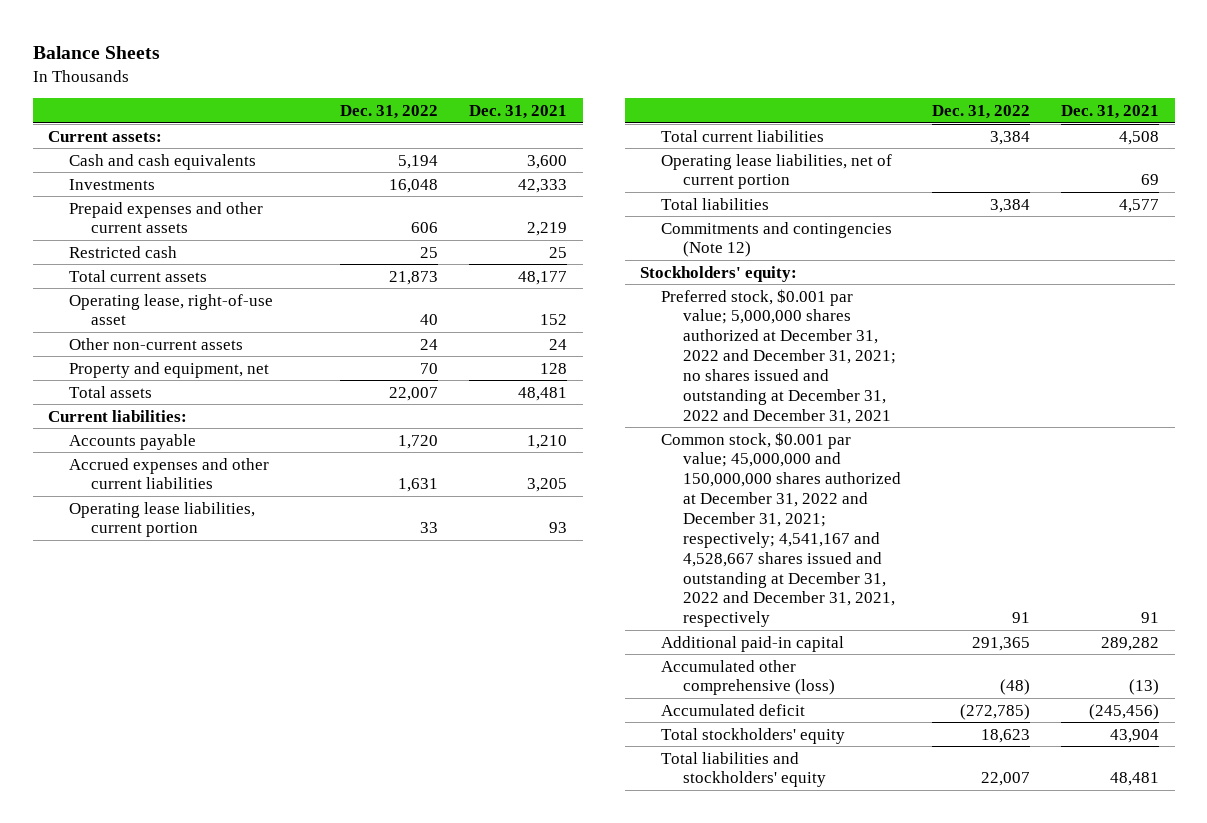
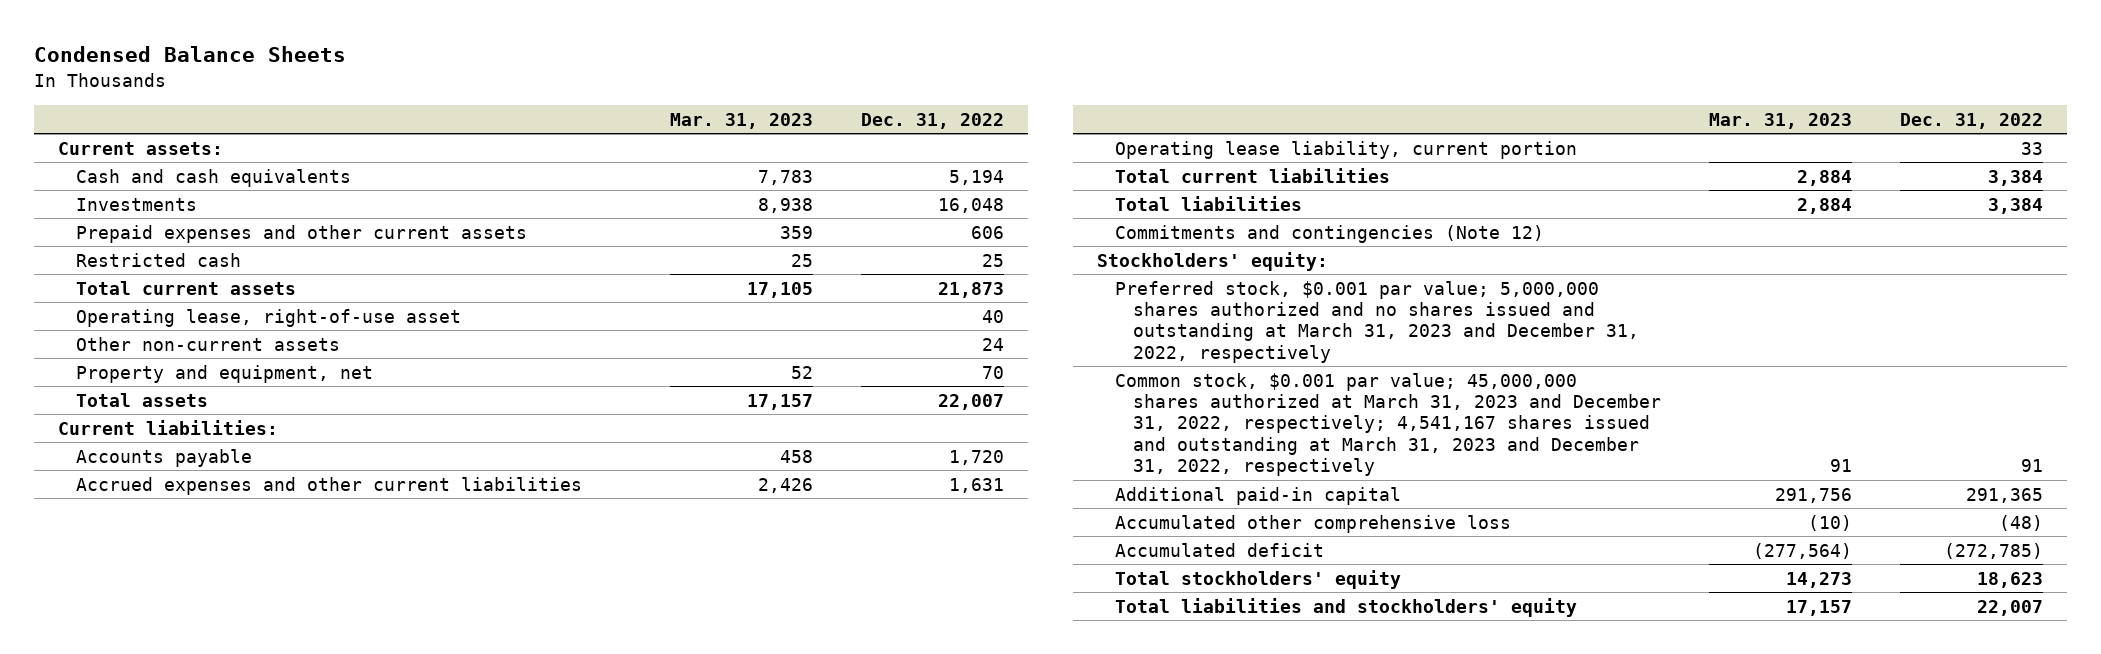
[32,45,160,59] Balance Sheets -> [34,46,347,63] Condensed Balance Sheets
[468,104,567,119] Dec. 31, 2021 -> none
none -> [670,112,814,129] Mar. 31, 2023
[69,501,256,538] Operating lease liabilities, current portion -> [1115,140,1578,159] Operating lease liability, current portion
[661,153,893,190] Operating lease liabilities, net of current portion -> none
[661,288,896,424] Preferred stock, $0.001 par value; 5,000,000 shares authorized at December 31, 2022 and December 31, 2021; no shares issued and outstanding at December 31, 2022 and December 31, 2021 -> [1115,280,1640,363] Preferred stock, $0.001 par value; 5,000,000 shares authorized and no shares issued and outstanding at March 31, 2023 and December 31, 2022, respectively
[661,431,901,628] Common stock, $0.001 par value; 45,000,000 and 150,000,000 shares authorized at December 31, 2022 and December 31, 2021; respectively; 4,541,167 and 4,528,667 shares issued and outstanding at December 31, 2022 and December 31, 2021, respectively -> [1115,372,1662,477] Common stock, $0.001 par value; 45,000,000 shares authorized at March 31, 2023 and December 31, 2022, respectively; 4,541,167 shares issued and outstanding at March 31, 2023 and December 31, 2022, respectively
[661,659,835,696] Accumulated other comprehensive (loss) -> [1115,514,1512,533] Accumulated other comprehensive loss

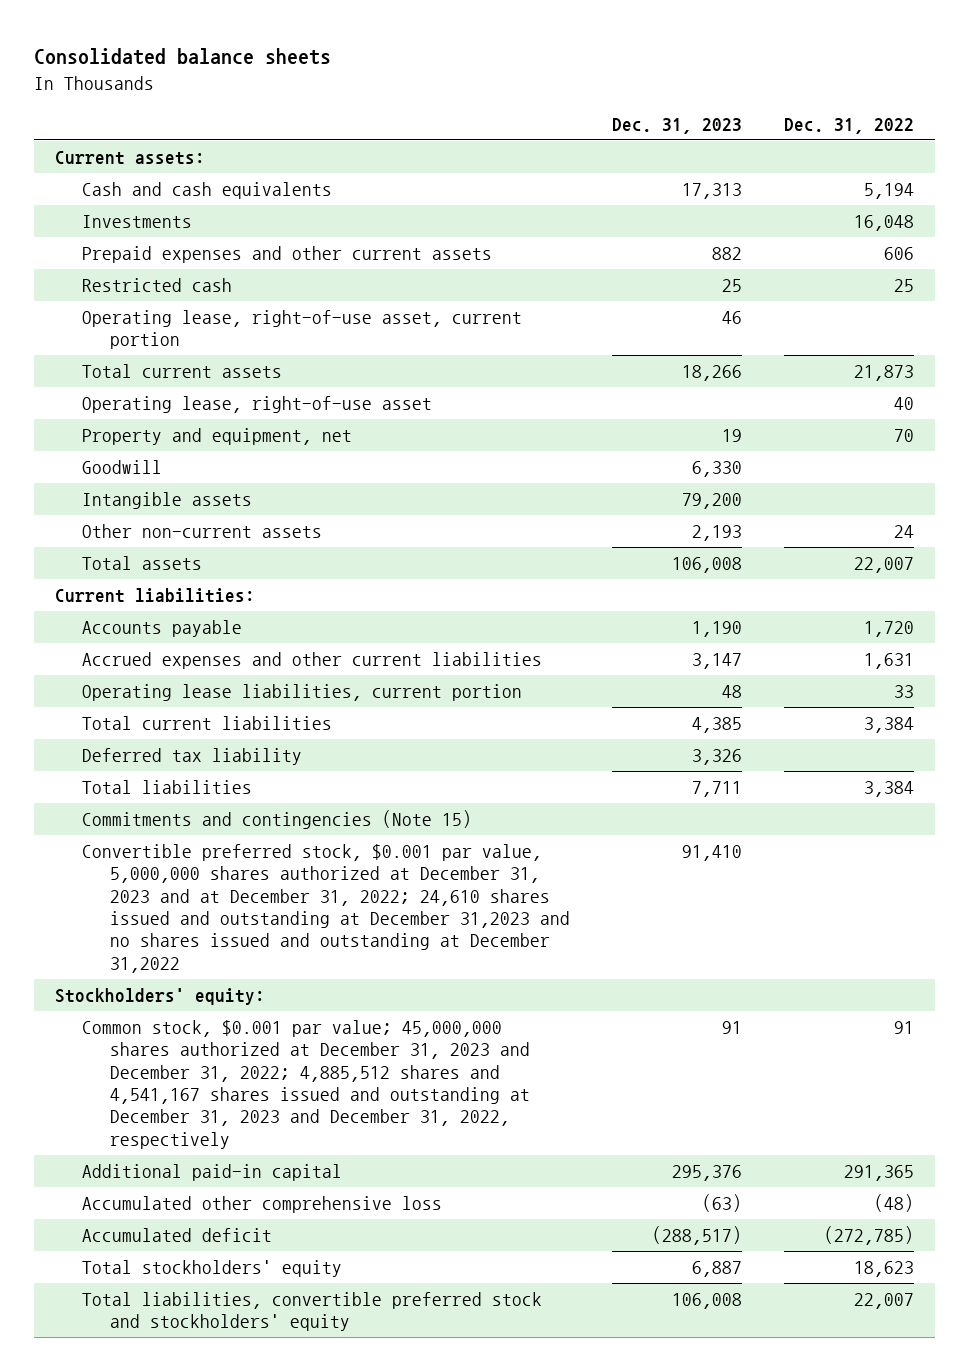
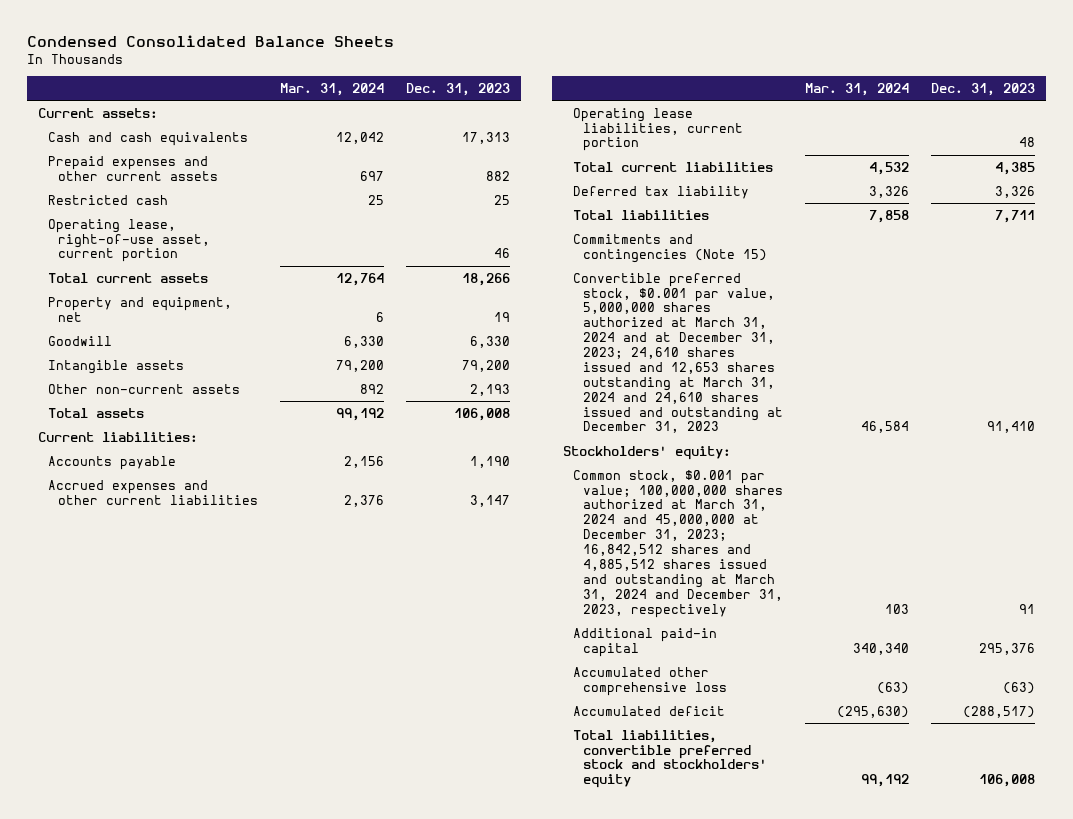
[33,48,331,66] Consolidated balance sheets -> [27,34,395,47] Condensed Consolidated Balance Sheets
[784,117,915,134] Dec. 31, 2022 -> none
none -> [280,83,385,97] Mar. 31, 2024
[82,215,193,229] Investments -> none
[82,396,433,414] Operating lease, right-of-use asset -> none
[82,844,571,973] Convertible preferred stock, $0.001 par value, 5,000,000 shares authorized at December 31, 2023 and at December 31, 2022; 24,610 shares issued and outstanding at December 31,2023 and no shares issued and outstanding at December 31,2022 -> [573,272,784,434] Convertible preferred stock, $0.001 par value, 5,000,000 shares authorized at March 31, 2024 and at December 31, 2023; 24,610 shares issued and 12,653 shares outstanding at March 31, 2024 and 24,610 shares issued and outstanding at December 31, 2023
[82,1020,531,1149] Common stock, $0.001 par value; 45,000,000 shares authorized at December 31, 2023 and December 31, 2022; 4,885,512 shares and 4,541,167 shares issued and outstanding at December 31, 2023 and December 31, 2022, respectively -> [573,469,784,618] Common stock, $0.001 par value; 100,000,000 shares authorized at March 31, 2024 and 45,000,000 at December 31, 2023; 16,842,512 shares and 4,885,512 shares issued and outstanding at March 31, 2024 and December 31, 2023, respectively
[82,1260,343,1278] Total stockholders' equity -> none

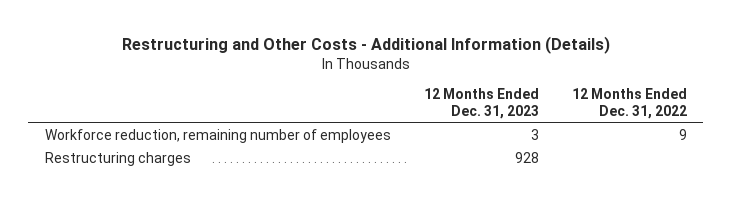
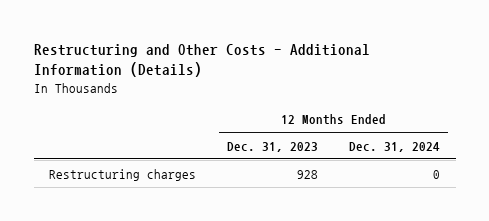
[571,88,687,120] 12 Months Ended Dec. 31, 2022 -> none
none -> [349,141,441,152] Dec. 31, 2024
[44,129,391,144] Workforce reduction, remaining number of employees -> none

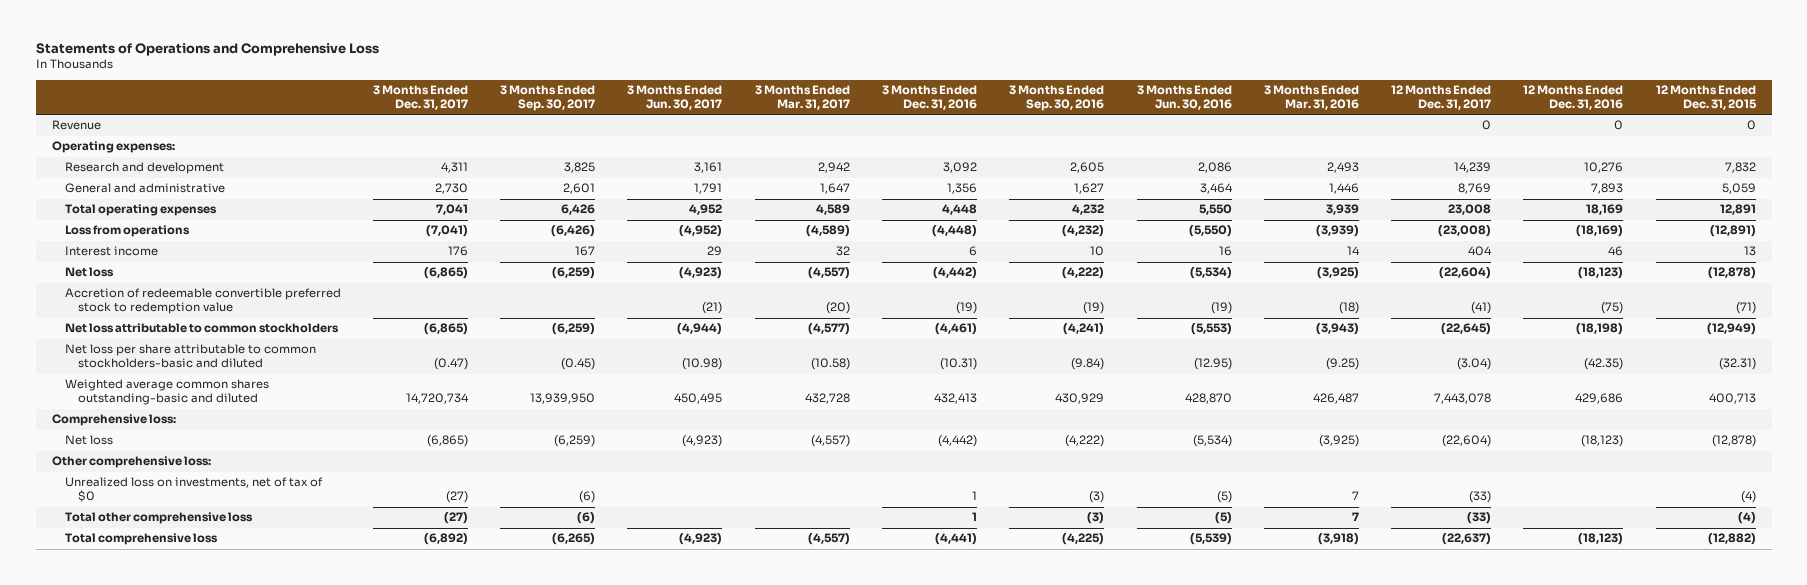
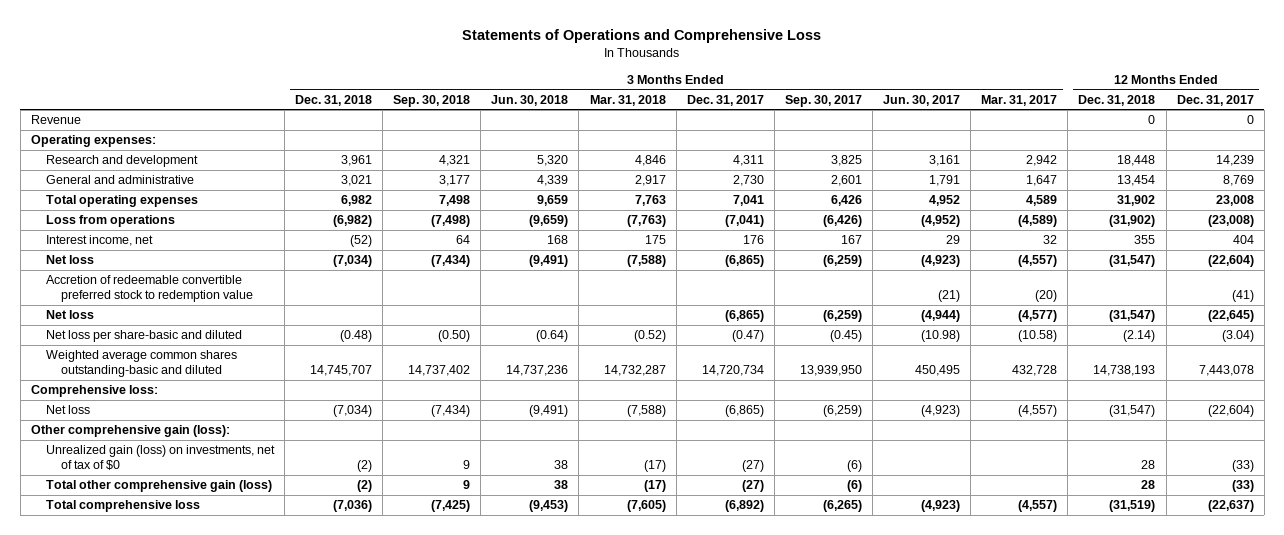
[882,85,978,111] 3 Months Ended Dec. 31, 2016 -> none
[1009,85,1105,112] 3 Months Ended Sep. 30, 2016 -> none
[1136,85,1232,111] 3 Months Ended Jun. 30, 2016 -> none
[1263,85,1359,111] 3 Months Ended Mar. 31, 2016 -> none
[1523,85,1624,111] 12 Months Ended Dec. 31, 2016 -> none
[1655,85,1757,111] 12 Months Ended Dec. 31, 2015 -> none
none -> [294,94,372,106] Dec. 31, 2018
none -> [393,94,471,107] Sep. 30, 2018
none -> [491,94,569,106] Jun. 30, 2018
none -> [589,94,666,106] Mar. 31, 2018
none -> [1078,94,1156,106] Dec. 31, 2018
[64,246,158,257] Interest income -> [45,235,153,247] Interest income, net
[64,323,339,334] Net loss attributable to common stockholders -> [45,310,94,320] Net loss
[64,344,316,369] Net loss per share attributable to common stockholders-basic and diluted -> [45,330,242,343] Net loss per share-basic and diluted
[51,456,211,469] Other comprehensive loss: -> [30,425,230,438] Other comprehensive gain (loss):
[64,477,323,503] Unrealized loss on investments, net of tax of $0 -> [45,445,275,470] Unrealized gain (loss) on investments, net of tax of $0
[64,512,253,525] Total other comprehensive loss -> [45,480,272,493] Total other comprehensive gain (loss)

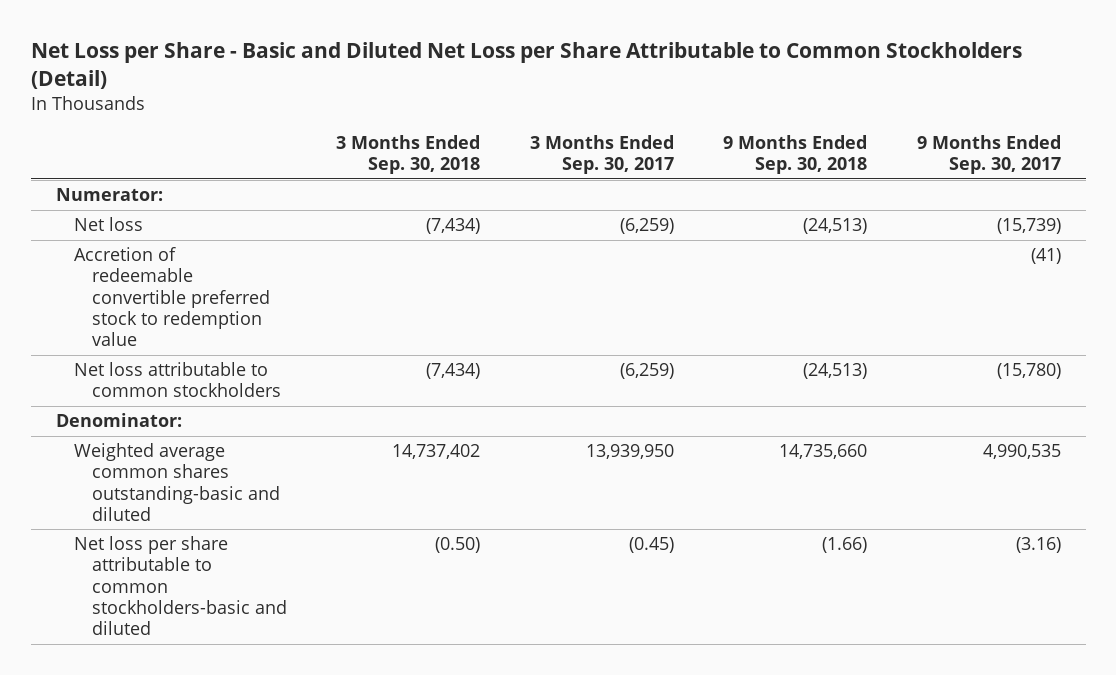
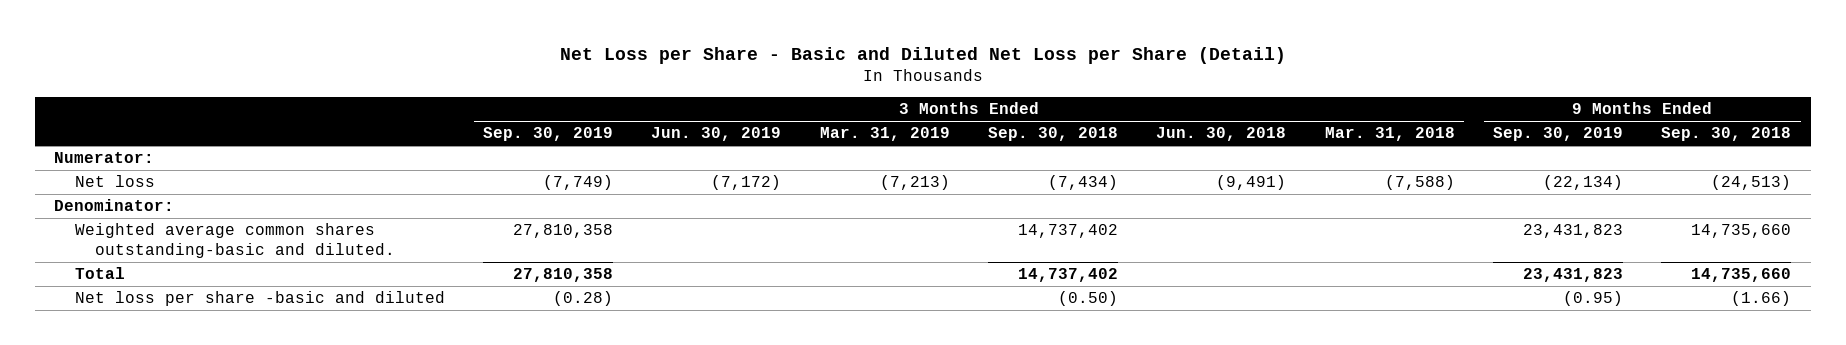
[30,42,1022,89] Net Loss per Share - Basic and Diluted Net Loss per Share Attributable to Common Stockholders (Detail) -> [559,46,1286,64] Net Loss per Share - Basic and Diluted Net Loss per Share (Detail)
[529,134,674,174] 3 Months Ended Sep. 30, 2017 -> none
[916,134,1061,174] 9 Months Ended Sep. 30, 2017 -> none
none -> [483,127,614,142] Sep. 30, 2019
none -> [651,127,782,142] Jun. 30, 2019
none -> [819,127,950,142] Mar. 31, 2019
none -> [1156,127,1287,142] Jun. 30, 2018
none -> [1324,127,1455,142] Mar. 31, 2018
none -> [1493,127,1624,142] Sep. 30, 2019
[73,247,270,346] Accretion of redeemable convertible preferred stock to redemption value -> none
[73,362,281,398] Net loss attributable to common stockholders -> none
none -> [74,223,396,259] Weighted average common shares outstanding-basic and diluted.
[73,443,280,521] Weighted average common shares outstanding-basic and diluted -> [74,267,125,280] Total
[73,536,287,635] Net loss per share attributable to common stockholders-basic and diluted -> [74,291,445,307] Net loss per share -basic and diluted

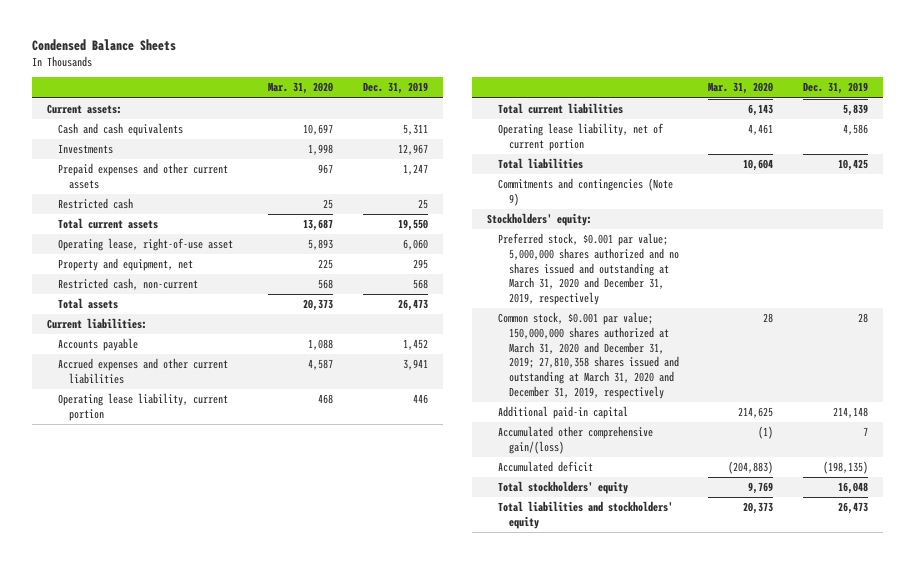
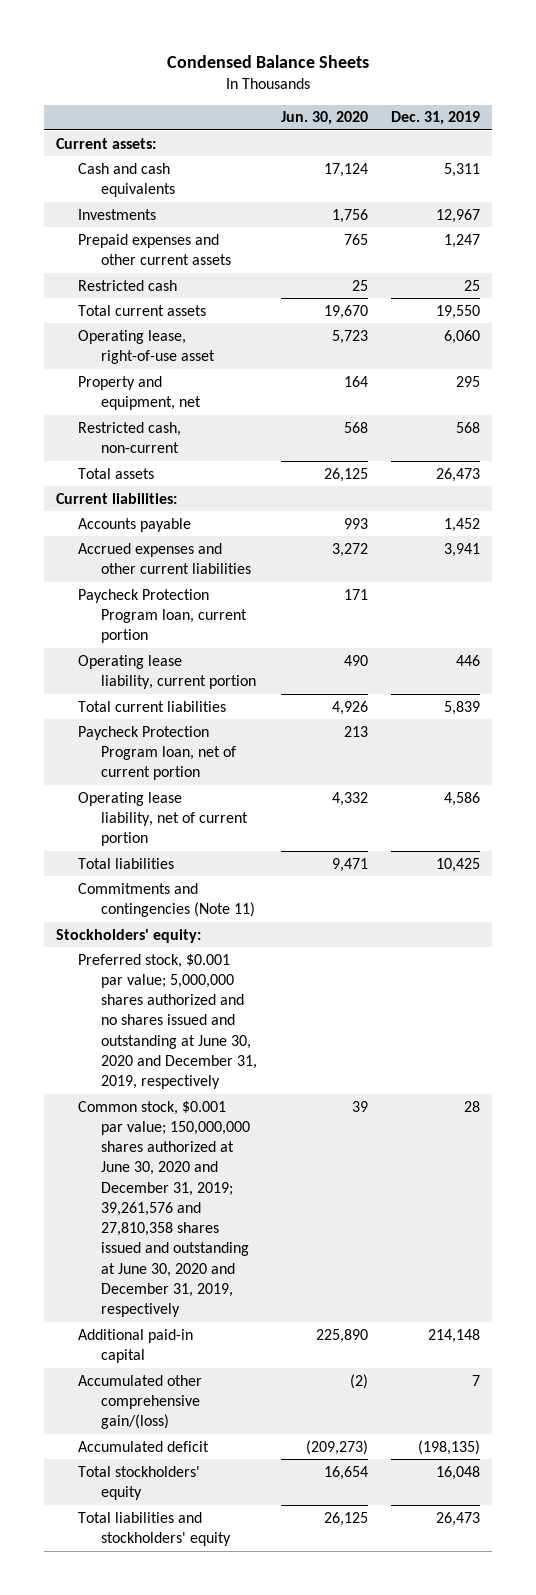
[268,82,334,95] Mar. 31, 2020 -> none
none -> [280,111,368,126] Jun. 30, 2020
none -> [78,588,247,644] Paycheck Protection Program loan, current portion
none -> [78,725,236,781] Paycheck Protection Program loan, net of current portion
[497,178,673,206] Commitments and contingencies (Note 9) -> [78,882,255,918] Commitments and contingencies (Note 11)
[497,233,679,305] Preferred stock, $0.001 par value; 5,000,000 shares authorized and no shares issued and outstanding at March 31, 2020 and December 31, 2019, respectively -> [78,953,257,1090] Preferred stock, $0.001 par value; 5,000,000 shares authorized and no shares issued and outstanding at June 30, 2020 and December 31, 2019, respectively
[497,312,679,399] Common stock, $0.001 par value; 150,000,000 shares authorized at March 31, 2020 and December 31, 2019; 27,810,358 shares issued and outstanding at March 31, 2020 and December 31, 2019, respectively -> [78,1100,250,1317] Common stock, $0.001 par value; 150,000,000 shares authorized at June 30, 2020 and December 31, 2019; 39,261,576 and 27,810,358 shares issued and outstanding at June 30, 2020 and December 31, 2019, respectively

